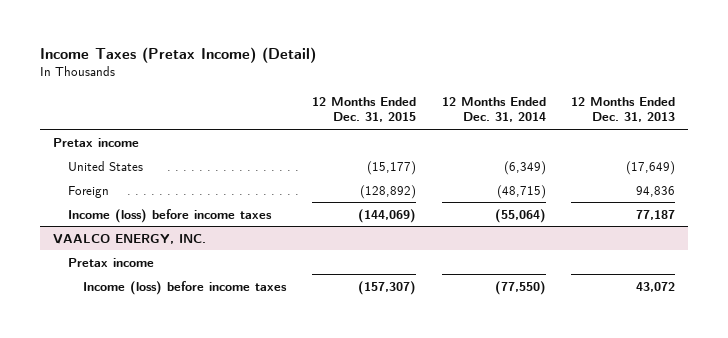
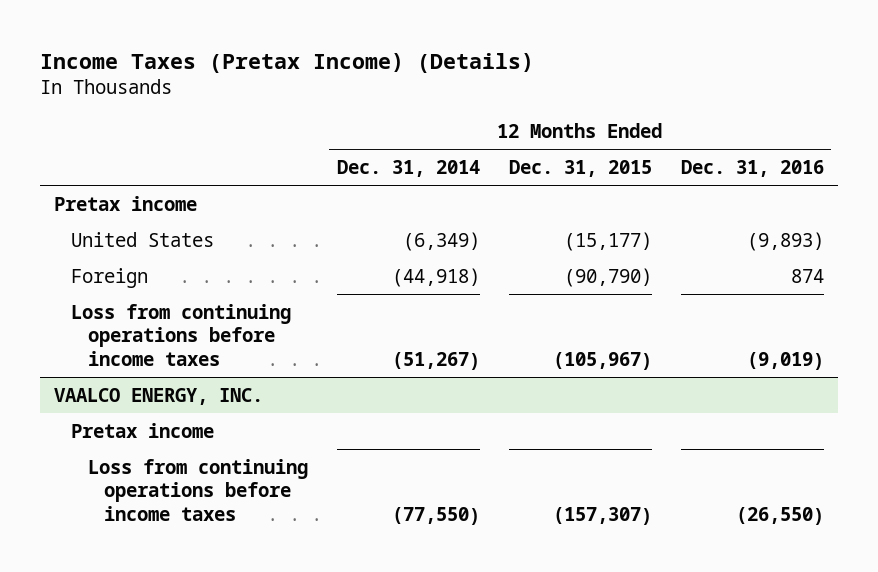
[39,47,316,64] Income Taxes (Pretax Income) (Detail) -> [39,53,534,74] Income Taxes (Pretax Income) (Details)
[571,96,676,123] 12 Months Ended Dec. 31, 2013 -> none
none -> [680,159,824,177] Dec. 31, 2016
[360,184,417,199] (128,892) -> [563,267,652,287] (90,790)
[496,184,546,199] (48,715) -> [391,267,480,287] (44,918)
[68,208,273,223] Income (loss) before income taxes -> [71,303,292,366] Loss from continuing operations before income taxes
[358,208,417,223] (144,069) -> [552,351,652,370] (105,967)
[494,208,546,223] (55,064) -> [391,351,480,370] (51,267)
[83,280,288,295] Income (loss) before income taxes -> [87,458,308,521] Loss from continuing operations before income taxes

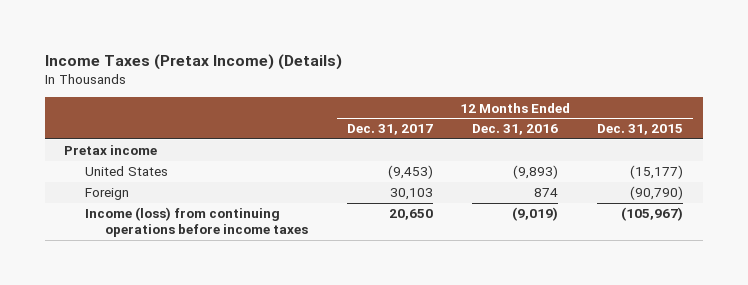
[336,159,480,177] Dec. 31, 2014 -> none
none -> [346,124,433,136] Dec. 31, 2017
[54,387,264,405] VAALCO ENERGY, INC. -> none
[71,422,215,438] Pretax income -> none
[87,458,308,521] Loss from continuing operations before income taxes -> none
[71,303,292,366] Loss from continuing operations before income taxes -> [84,207,308,238] Income (loss) from continuing operations before income taxes

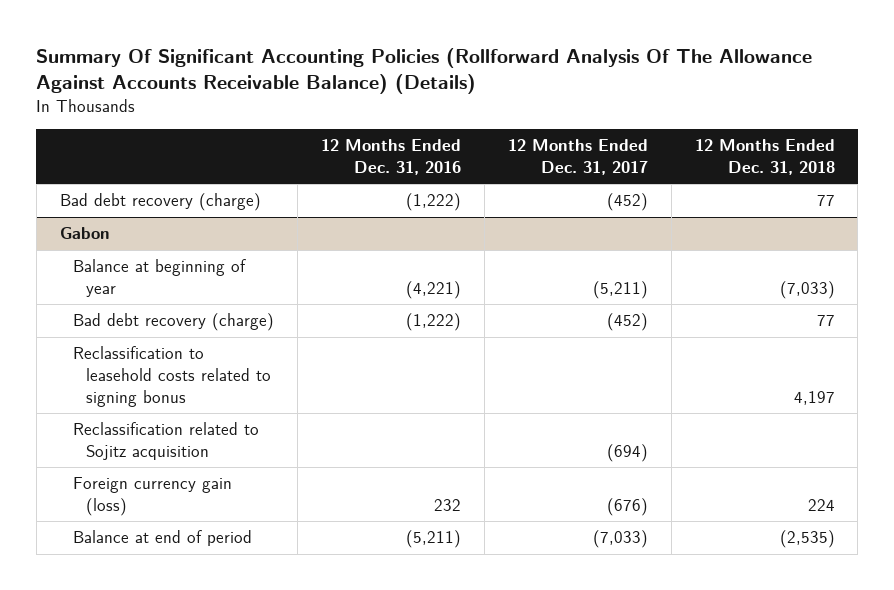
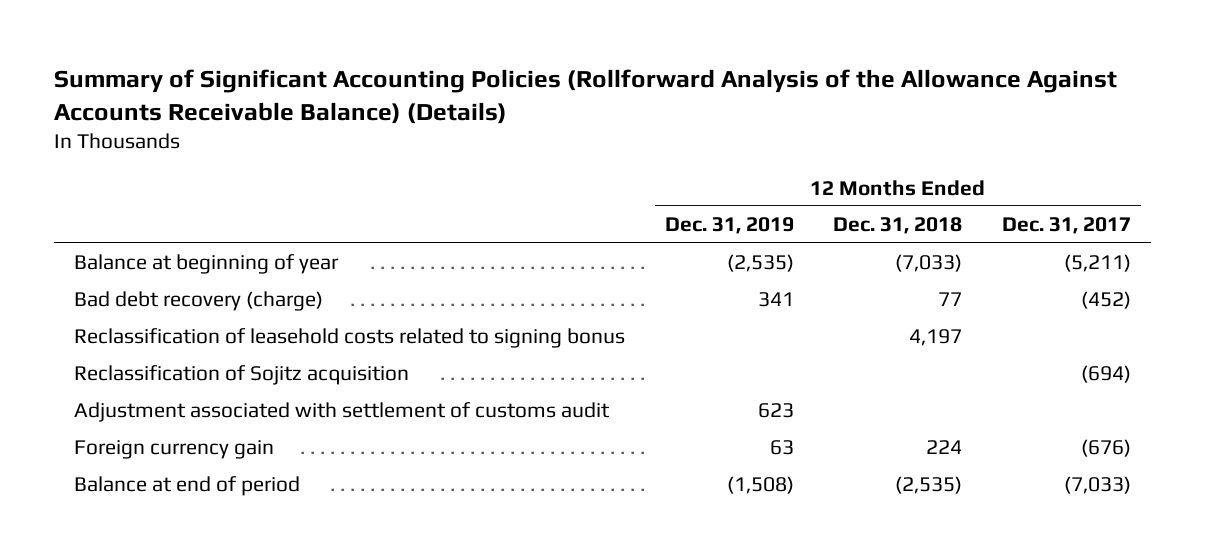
[36,47,813,94] Summary Of Significant Accounting Policies (Rollforward Analysis Of The Allowance Against Accounts Receivable Balance) (Details) -> [53,68,1117,124] Summary of Significant Accounting Policies (Rollforward Analysis of the Allowance Against Accounts Receivable Balance) (Details)
[320,139,461,176] 12 Months Ended Dec. 31, 2016 -> none
none -> [664,217,794,235] Dec. 31, 2019
[59,193,261,212] Bad debt recovery (charge) -> none
[59,227,110,240] Gabon -> none
[72,346,272,407] Reclassification to leasehold costs related to signing bonus -> [73,328,625,349] Reclassification of leasehold costs related to signing bonus
[72,422,259,460] Reclassification related to Sojitz acquisition -> [73,365,409,386] Reclassification of Sojitz acquisition
none -> [73,402,610,423] Adjustment associated with settlement of customs audit
[72,477,232,516] Foreign currency gain (loss) -> [73,440,274,460] Foreign currency gain

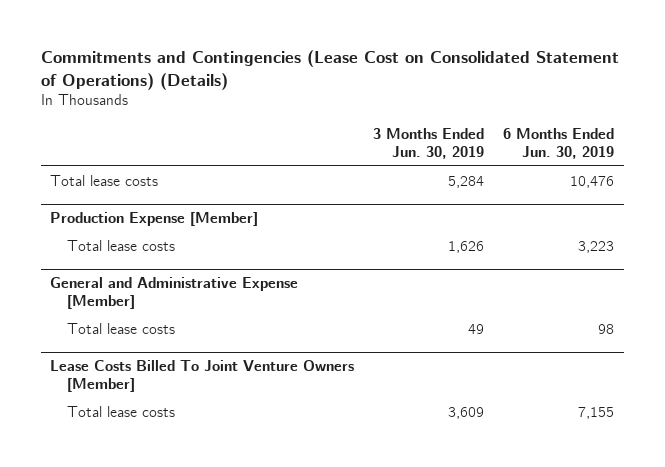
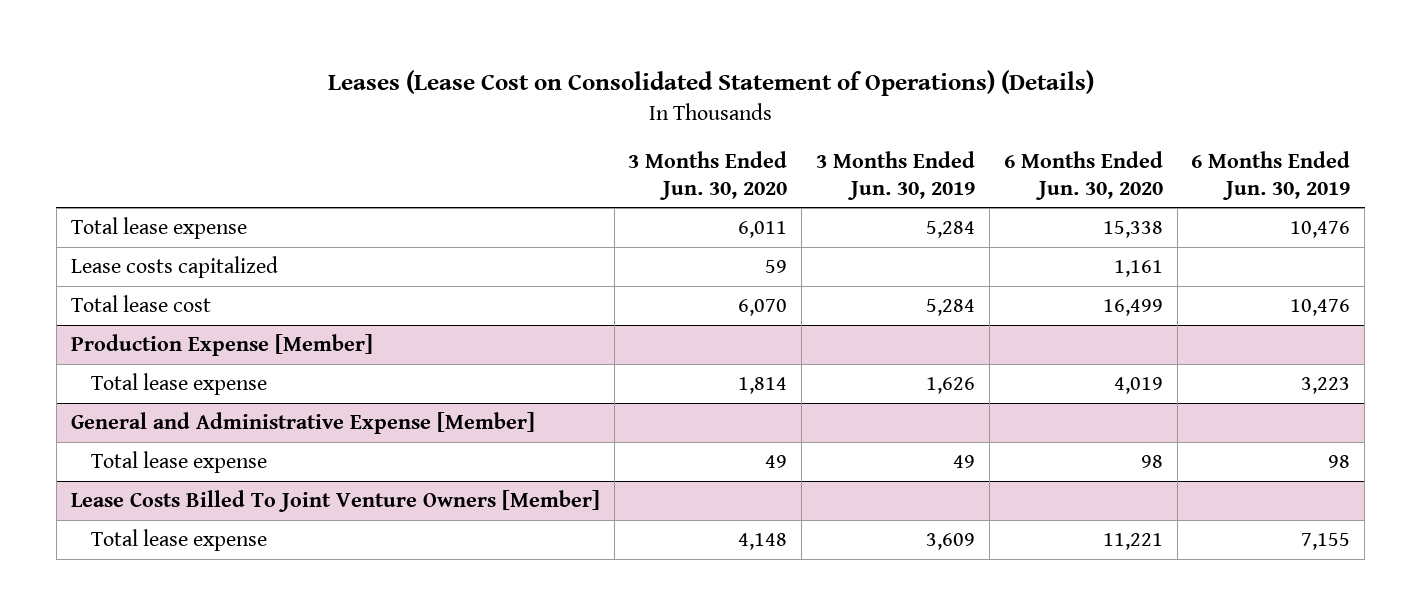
[40,50,619,90] Commitments and Contingencies (Lease Cost on Consolidated Statement of Operations) (Details) -> [327,70,1094,97] Leases (Lease Cost on Consolidated Statement of Operations) (Details)
none -> [628,150,788,200] 3 Months Ended Jun. 30, 2020
none -> [1003,150,1163,200] 6 Months Ended Jun. 30, 2020
none -> [70,217,247,240] Total lease expense
none -> [70,256,278,279] Lease costs capitalized
[50,174,159,186] Total lease costs -> [70,295,211,313] Total lease cost
[67,239,176,251] Total lease costs -> [91,373,268,396] Total lease expense
[67,322,176,334] Total lease costs -> [91,451,268,474] Total lease expense
[67,405,176,417] Total lease costs -> [91,529,268,552] Total lease expense

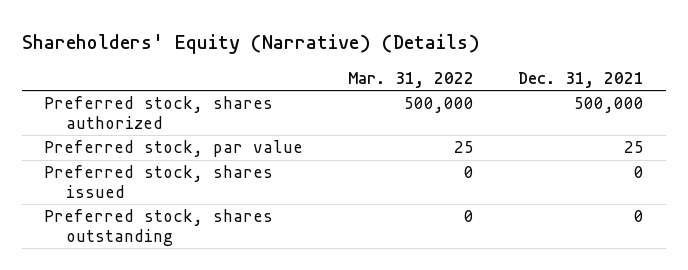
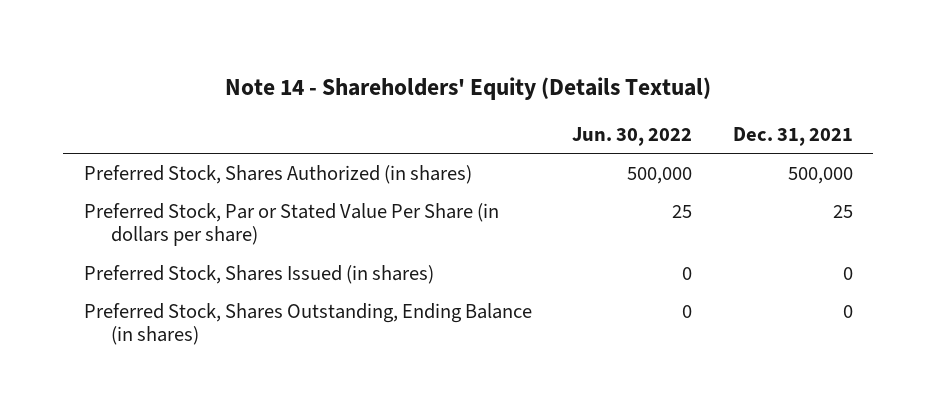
[21,33,480,54] Shareholders' Equity (Narrative) (Details) -> [225,76,712,100] Note 14 - Shareholders' Equity (Details Textual)
[347,71,474,88] Mar. 31, 2022 -> none
none -> [572,127,693,147] Jun. 30, 2022
[44,96,274,130] Preferred stock, shares authorized -> [83,164,472,184] Preferred Stock, Shares Authorized (in shares)
[44,140,304,158] Preferred stock, par value -> [83,202,499,247] Preferred Stock, Par or Stated Value Per Share (in dollars per share)
[44,165,274,199] Preferred stock, shares issued -> [83,264,434,284] Preferred Stock, Shares Issued (in shares)
[44,209,274,247] Preferred stock, shares outstanding -> [83,302,532,346] Preferred Stock, Shares Outstanding, Ending Balance (in shares)

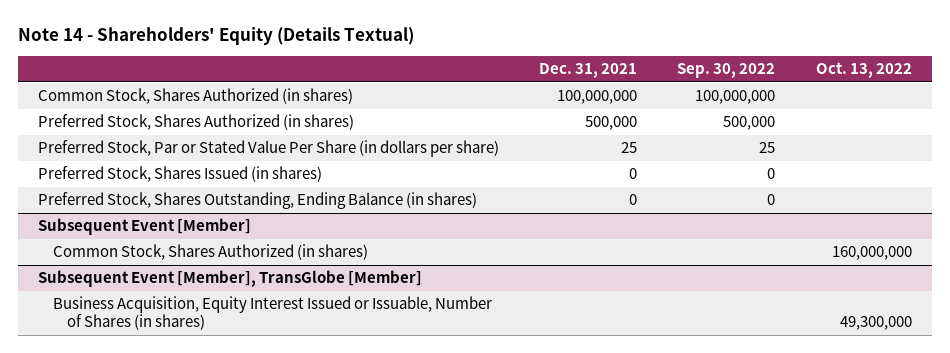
[572,127,693,147] Jun. 30, 2022 -> none
none -> [677,63,776,79] Sep. 30, 2022
none -> [815,62,912,79] Oct. 13, 2022
none -> [38,88,354,105] Common Stock, Shares Authorized (in shares)
none -> [38,218,252,236] Subsequent Event [Member]
none -> [52,244,368,261] Common Stock, Shares Authorized (in shares)
none -> [38,270,423,288] Subsequent Event [Member], TransGlobe [Member]
none -> [52,296,492,331] Business Acquisition, Equity Interest Issued or Issuable, Number of Shares (in shares)

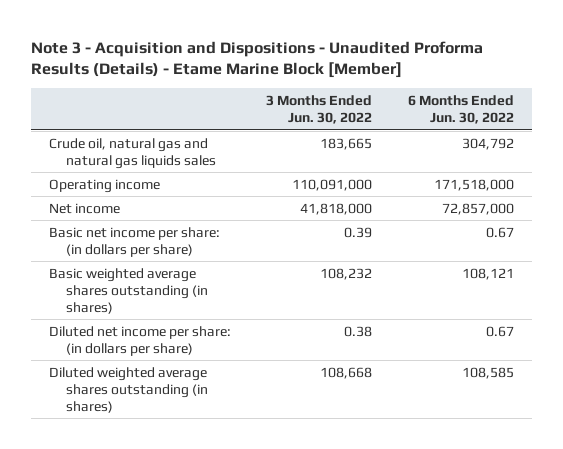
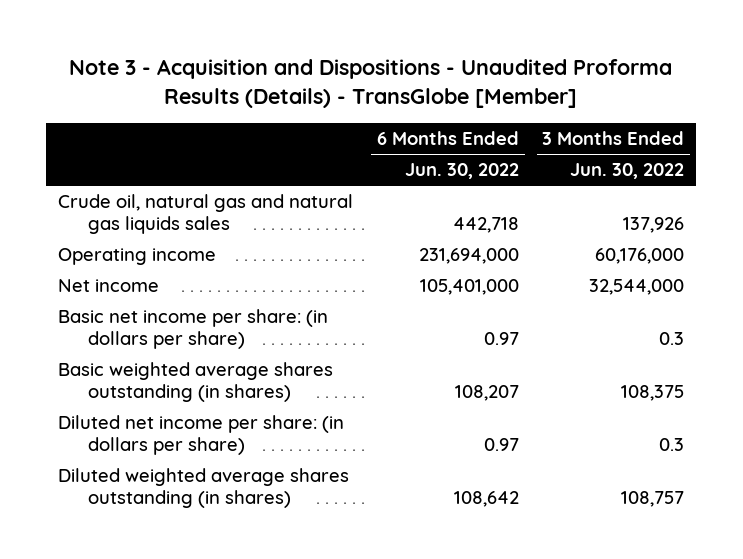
[31,40,484,79] Note 3 - Acquisition and Dispositions - Unaudited Proforma Results (Details) - Etame Marine Block [Member] -> [69,59,673,109] Note 3 - Acquisition and Dispositions - Unaudited Proforma Results (Details) - TransGlobe [Member]
[320,137,373,150] 183,665 -> [623,216,685,233] 137,926
[461,137,514,150] 304,792 -> [452,216,519,233] 442,718
[292,178,373,191] 110,091,000 -> [595,248,685,265] 60,176,000
[433,178,514,191] 171,518,000 -> [418,248,519,265] 231,694,000
[300,202,373,215] 41,818,000 -> [589,279,685,296] 32,544,000
[441,202,514,215] 72,857,000 -> [419,279,519,296] 105,401,000
[344,226,373,238] 0.39 -> [659,331,685,345] 0.3
[485,226,514,238] 0.67 -> [483,331,519,345] 0.97
[320,267,373,280] 108,232 -> [621,384,685,401] 108,375
[461,267,514,280] 108,121 -> [454,384,519,401] 108,207
[344,325,373,337] 0.38 -> [659,437,685,451] 0.3
[485,325,514,337] 0.67 -> [483,437,519,451] 0.97
[320,366,373,379] 108,668 -> [621,490,685,507] 108,757
[461,366,514,379] 108,585 -> [453,490,519,507] 108,642

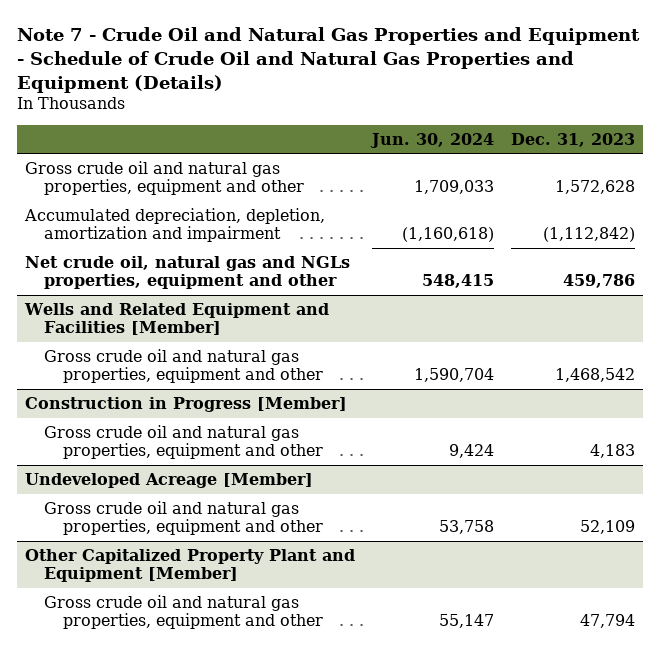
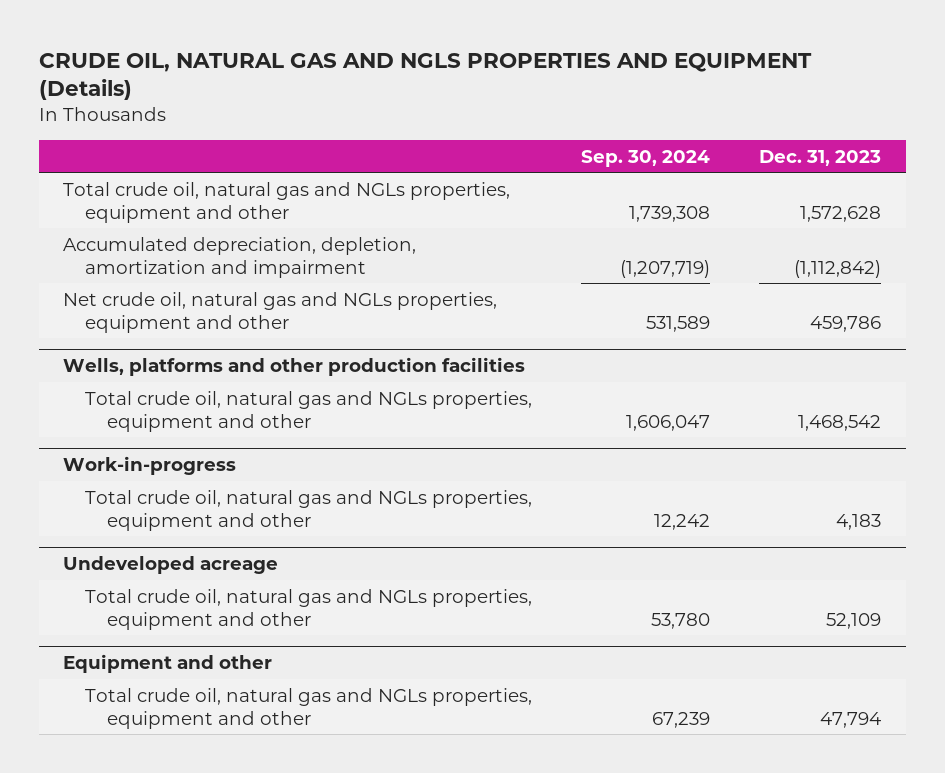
[17,26,641,93] Note 7 - Crude Oil and Natural Gas Properties and Equipment - Schedule of Crude Oil and Natural Gas Properties and Equipment (Details) -> [38,52,812,101] CRUDE OIL, NATURAL GAS AND NGLS PROPERTIES AND EQUIPMENT (Details)
[369,132,494,148] Jun. 30, 2024 -> none
none -> [581,149,711,167] Sep. 30, 2024
[25,161,305,196] Gross crude oil and natural gas properties, equipment and other -> [63,181,511,223] Total crude oil, natural gas and NGLs properties, equipment and other
[24,303,330,336] Wells and Related Equipment and Facilities [Member] -> [63,357,526,377] Wells, platforms and other production facilities
[44,349,324,384] Gross crude oil and natural gas properties, equipment and other -> [85,390,533,432] Total crude oil, natural gas and NGLs properties, equipment and other
[25,397,348,413] Construction in Progress [Member] -> [63,456,237,476] Work-in-progress
[44,425,324,460] Gross crude oil and natural gas properties, equipment and other -> [85,489,533,531] Total crude oil, natural gas and NGLs properties, equipment and other
[25,473,314,489] Undeveloped Acreage [Member] -> [63,556,279,575] Undeveloped acreage
[44,501,324,536] Gross crude oil and natural gas properties, equipment and other -> [85,588,533,630] Total crude oil, natural gas and NGLs properties, equipment and other
[25,549,356,583] Other Capitalized Property Plant and Equipment [Member] -> [63,654,273,674] Equipment and other
[44,595,324,630] Gross crude oil and natural gas properties, equipment and other -> [85,687,533,729] Total crude oil, natural gas and NGLs properties, equipment and other

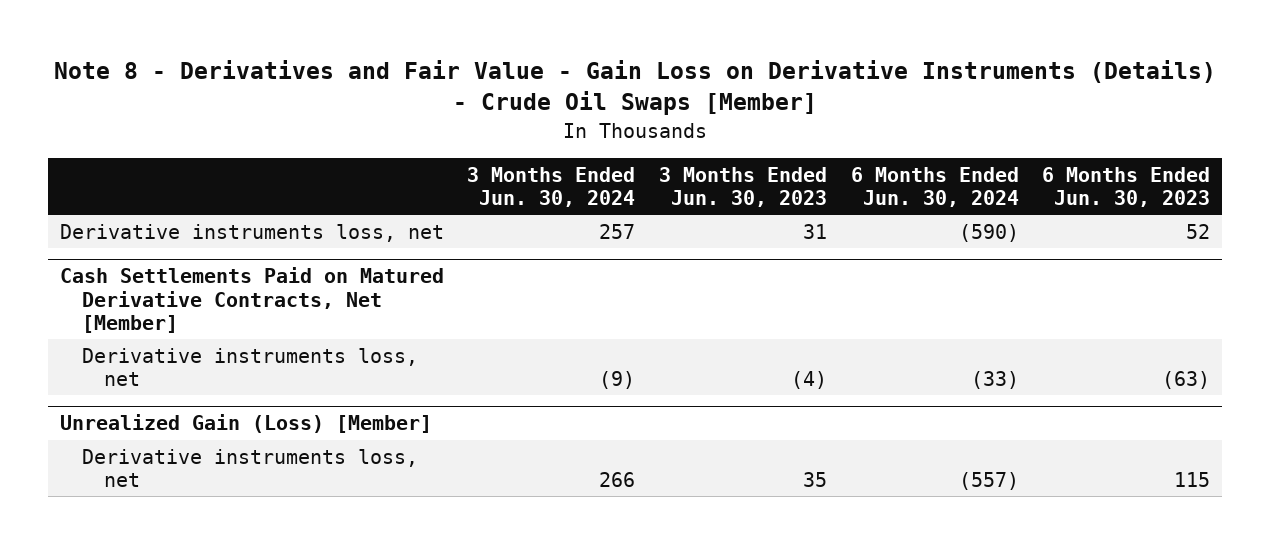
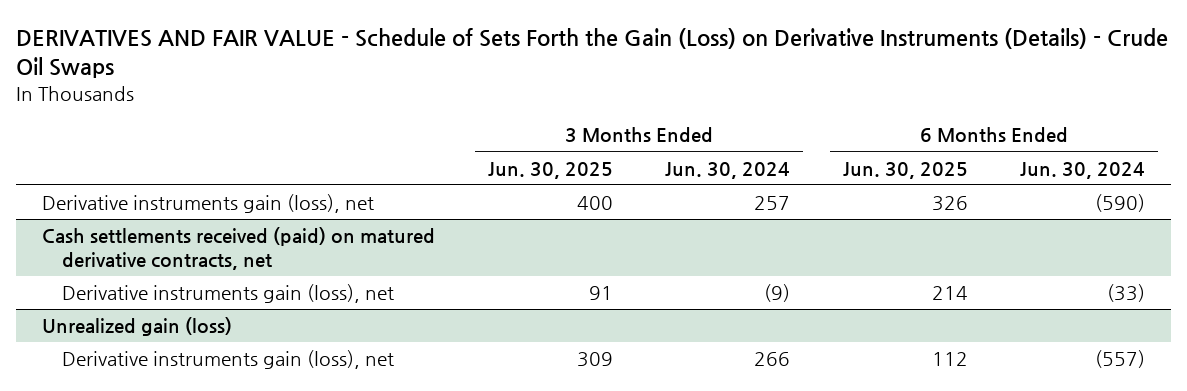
[53,60,1216,116] Note 8 - Derivatives and Fair Value - Gain Loss on Derivative Instruments (Details) - Crude Oil Swaps [Member] -> [15,28,1168,79] DERIVATIVES AND FAIR VALUE - Schedule of Sets Forth the Gain (Loss) on Derivative Instruments (Details) - Crude Oil Swaps
[658,166,827,208] 3 Months Ended Jun. 30, 2023 -> none
[1042,166,1211,208] 6 Months Ended Jun. 30, 2023 -> none
none -> [487,161,613,179] Jun. 30, 2025
none -> [842,161,968,179] Jun. 30, 2025
[59,223,444,242] Derivative instruments loss, net -> [42,194,375,214] Derivative instruments gain (loss), net
[59,267,444,334] Cash Settlements Paid on Matured Derivative Contracts, Net [Member] -> [42,227,436,271] Cash settlements received (paid) on matured derivative contracts, net
[81,347,418,387] Derivative instruments loss, net -> [61,284,394,304] Derivative instruments gain (loss), net
[59,414,432,434] Unrealized Gain (Loss) [Member] -> [42,317,233,337] Unrealized gain (loss)
[81,448,418,488] Derivative instruments loss, net -> [61,350,394,370] Derivative instruments gain (loss), net

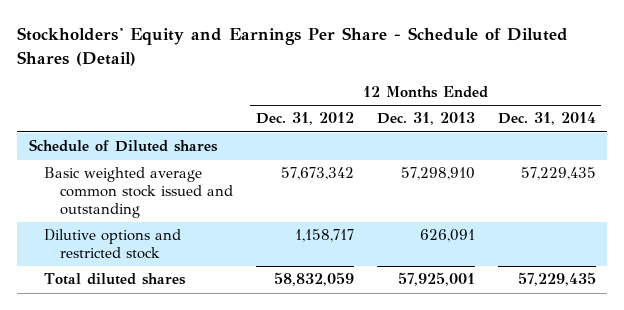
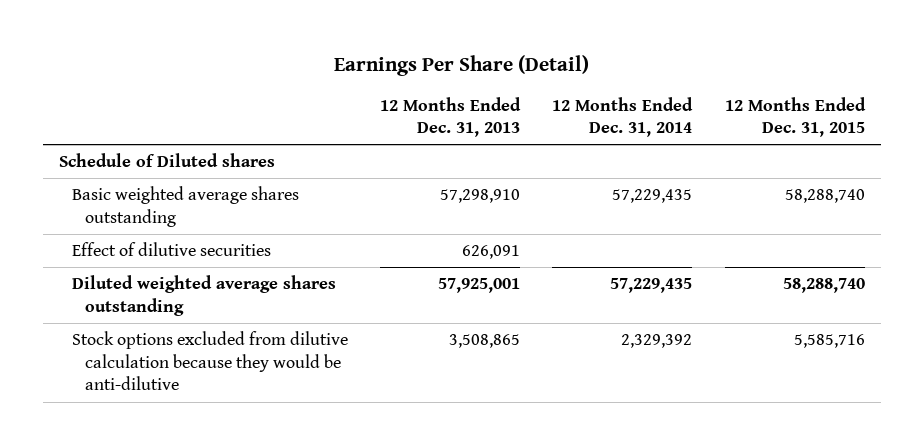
[17,27,569,66] Stockholders' Equity and Earnings Per Share - Schedule of Diluted Shares (Detail) -> [333,54,589,76] Earnings Per Share (Detail)
[256,112,355,126] Dec. 31, 2012 -> none
none -> [724,96,866,138] 12 Months Ended Dec. 31, 2015
[44,167,234,219] Basic weighted average common stock issued and outstanding -> [72,186,300,227] Basic weighted average shares outstanding
[44,229,182,260] Dilutive options and restricted stock -> [72,242,272,257] Effect of dilutive securities
[44,273,187,286] Total diluted shares -> [72,275,337,316] Diluted weighted average shares outstanding
none -> [72,331,349,391] Stock options excluded from dilutive calculation because they would be anti-dilutive

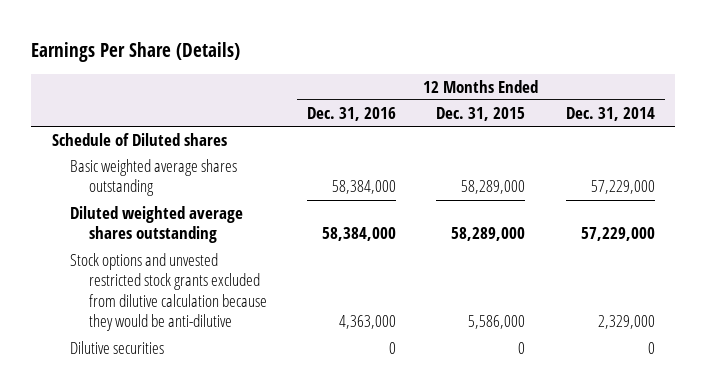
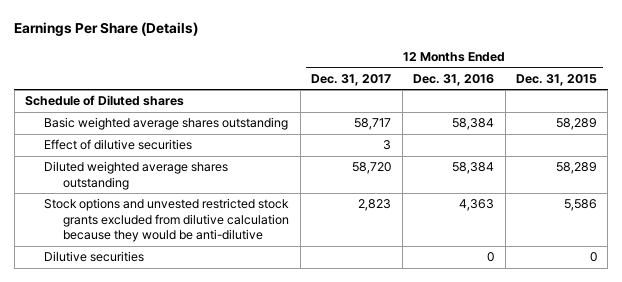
[565,106,655,121] Dec. 31, 2014 -> none
none -> [311,73,392,86] Dec. 31, 2017
[331,180,396,195] 58,384,000 -> [452,118,495,131] 58,384
[461,180,526,195] 58,289,000 -> [556,118,598,131] 58,289
none -> [44,139,193,151] Effect of dilutive securities
[321,227,396,242] 58,384,000 -> [452,162,495,175] 58,384
[451,227,526,242] 58,289,000 -> [556,162,598,175] 58,289
[338,315,396,330] 4,363,000 -> [459,199,495,212] 4,363
[468,315,526,330] 5,586,000 -> [564,199,598,212] 5,586

